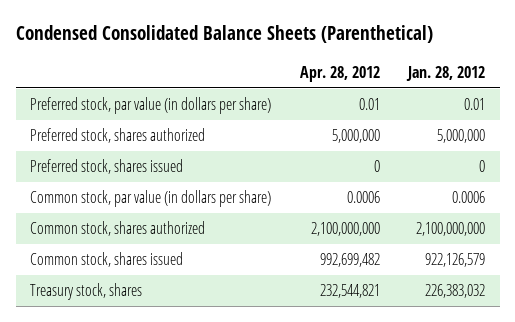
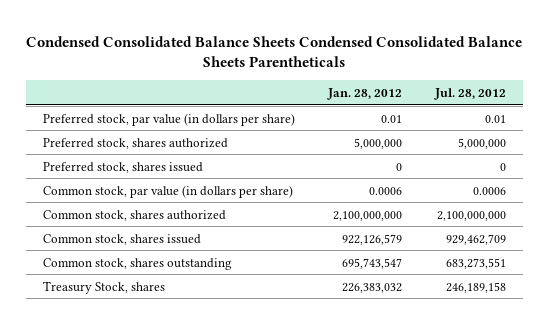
[15,25,433,44] Condensed Consolidated Balance Sheets (Parenthetical) -> [26,35,523,68] Condensed Consolidated Balance Sheets Condensed Consolidated Balance Sheets Parentheticals
[299,65,380,82] Apr. 28, 2012 -> none
none -> [434,87,507,100] Jul. 28, 2012
none -> [42,257,232,270] Common stock, shares outstanding
[29,283,142,301] Treasury stock, shares -> [42,280,165,294] Treasury Stock, shares

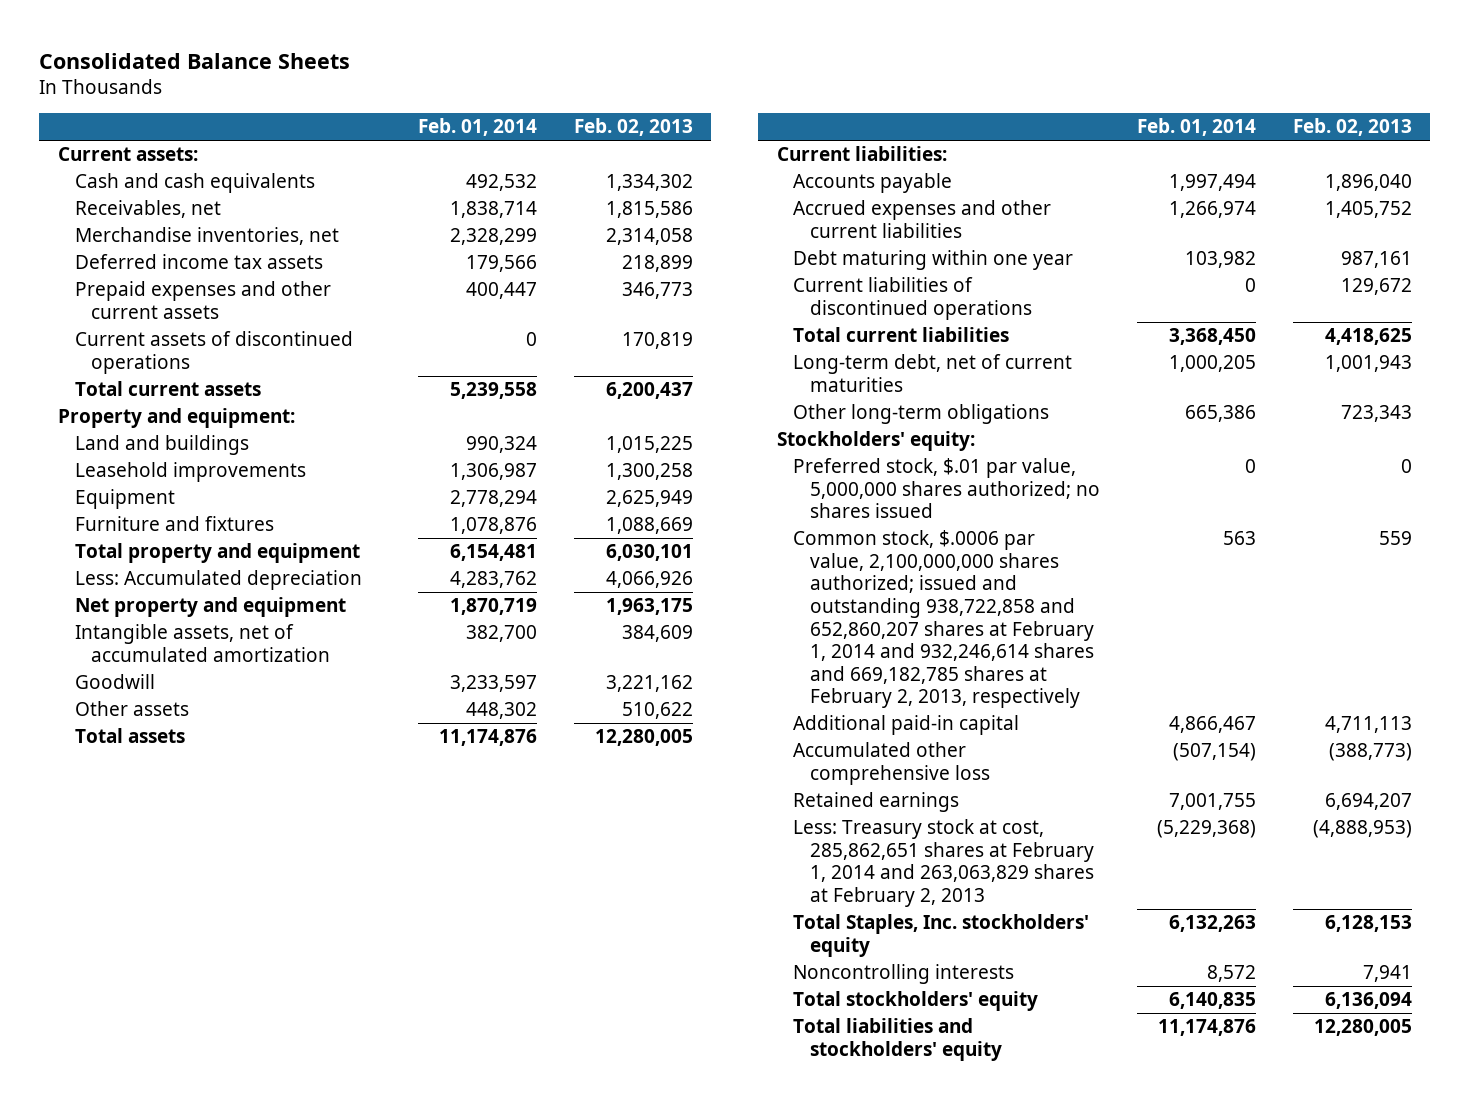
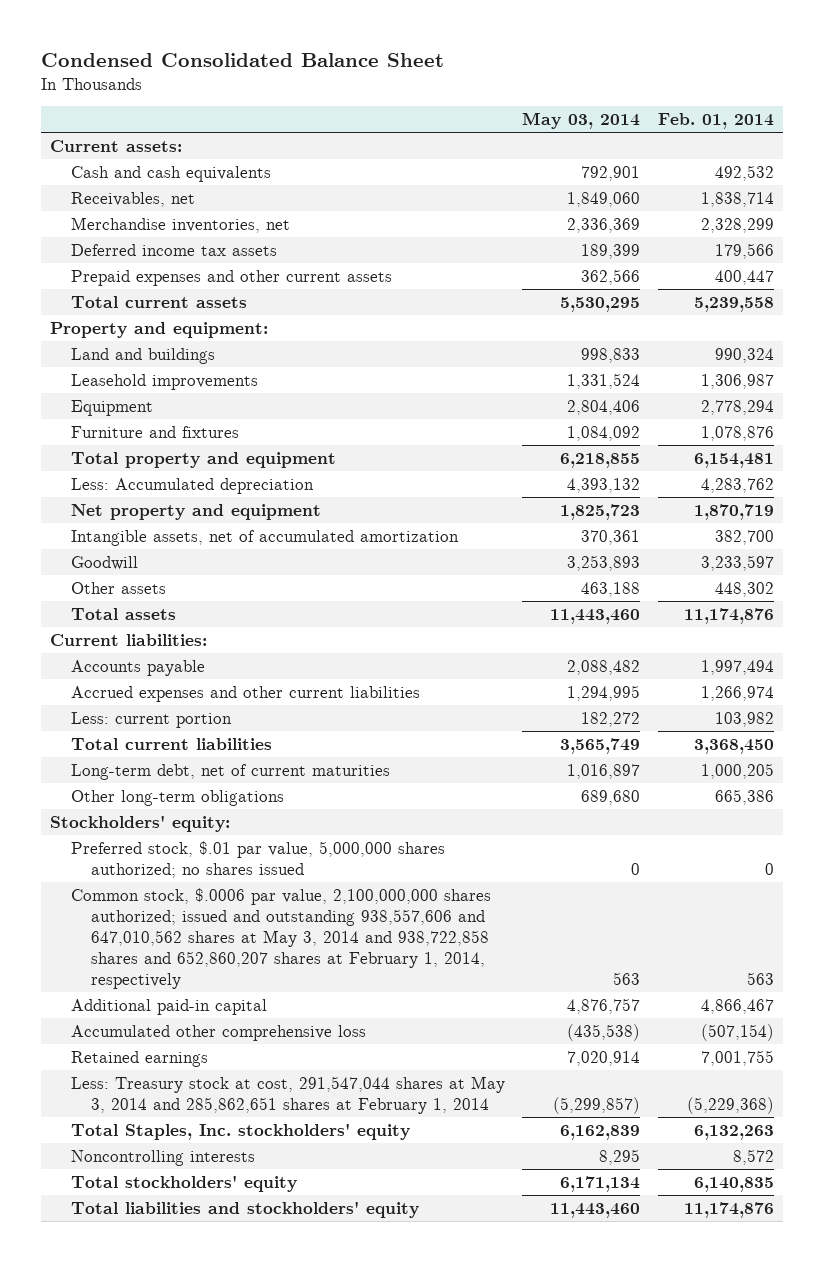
[39,52,351,69] Consolidated Balance Sheets -> [40,52,444,67] Condensed Consolidated Balance Sheet
[573,118,693,137] Feb. 02, 2013 -> none
none -> [522,112,641,130] May 03, 2014
[74,331,353,374] Current assets of discontinued operations -> none
[793,277,1033,320] Current liabilities of discontinued operations -> none
[793,250,1074,271] Debt maturing within one year -> [70,711,232,728] Less: current portion
[793,530,1095,709] Common stock, $.0006 par value, 2,100,000,000 shares authorized; issued and outstanding 938,722,858 and 652,860,207 shares at February 1, 2014 and 932,246,614 shares and 669,182,785 shares at February 2, 2013, respectively -> [70,887,491,990] Common stock, $.0006 par value, 2,100,000,000 shares authorized; issued and outstanding 938,557,606 and 647,010,562 shares at May 3, 2014 and 938,722,858 shares and 652,860,207 shares at February 1, 2014, respectively
[793,819,1095,908] Less: Treasury stock at cost, 285,862,651 shares at February 1, 2014 and 263,063,829 shares at February 2, 2013 -> [70,1075,505,1114] Less: Treasury stock at cost, 291,547,044 shares at May 3, 2014 and 285,862,651 shares at February 1, 2014

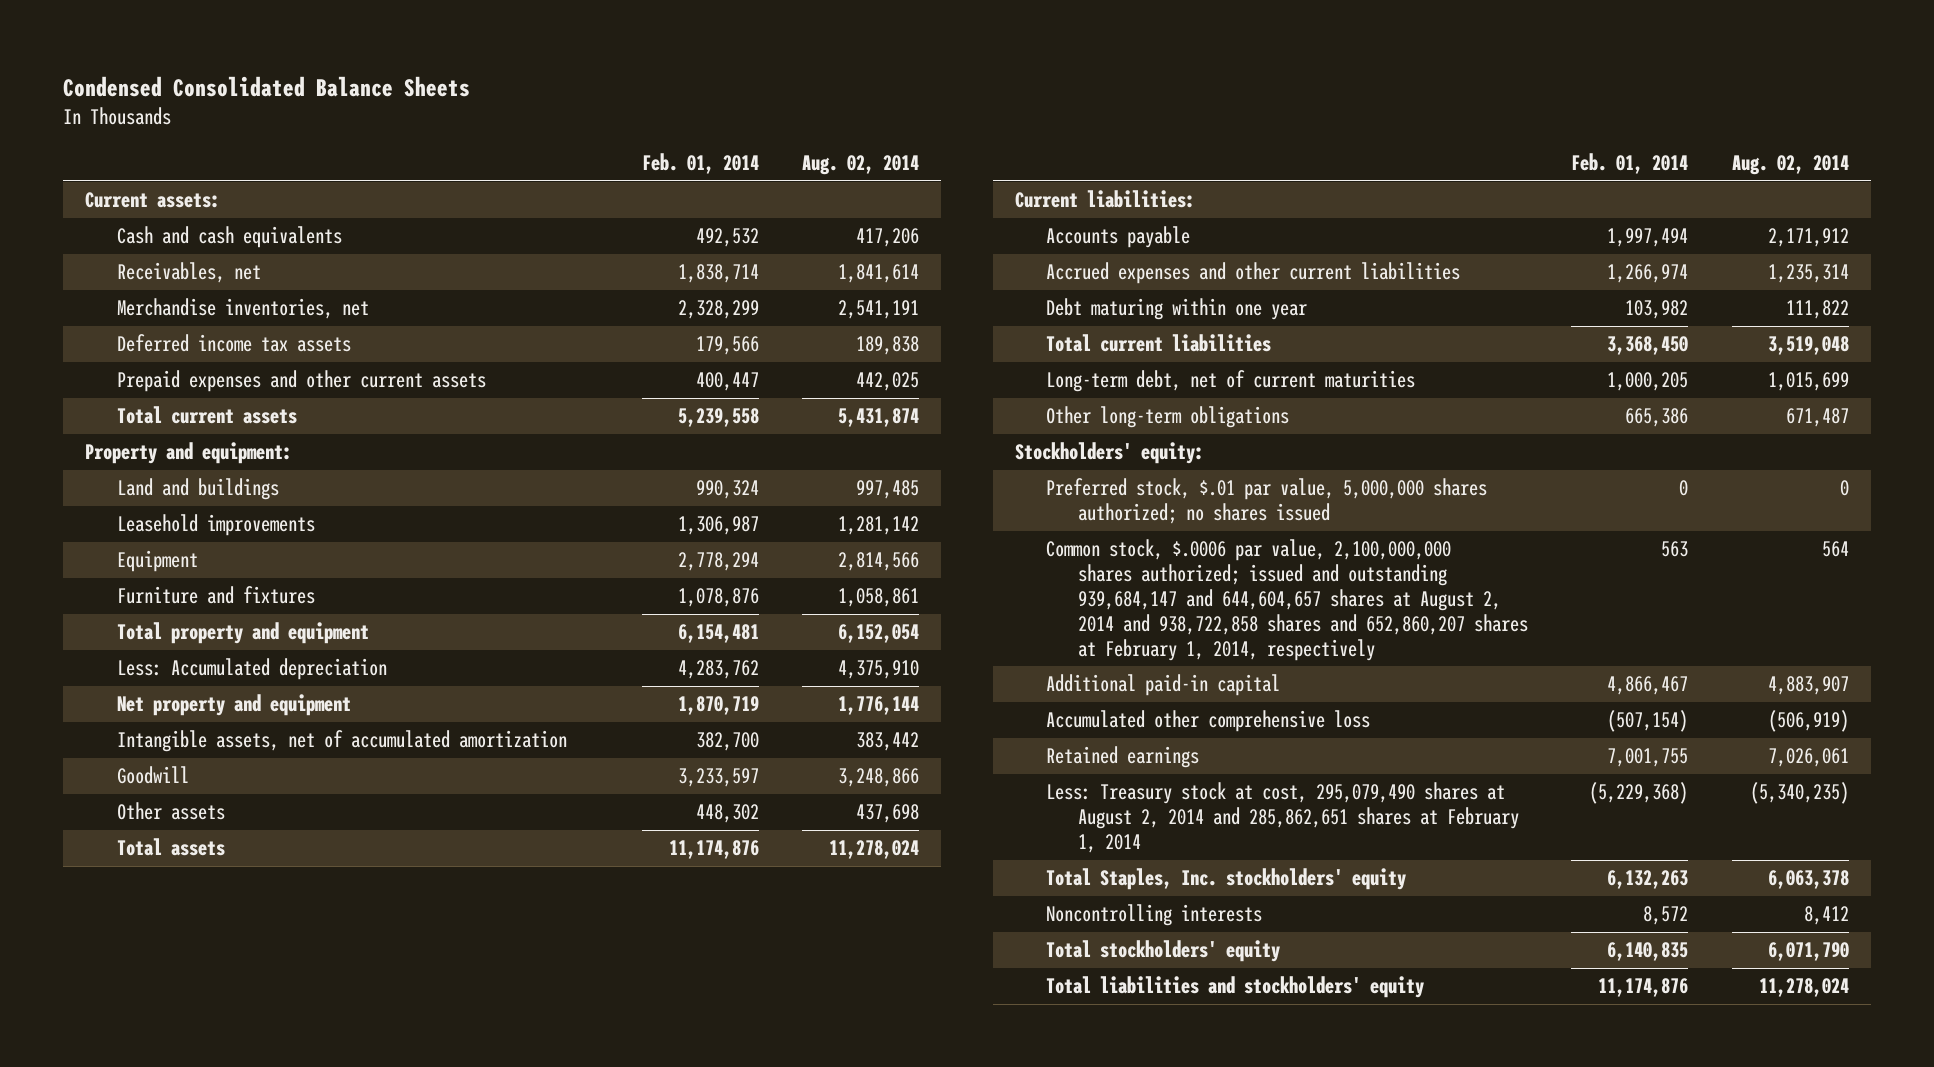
[40,52,444,67] Condensed Consolidated Balance Sheet -> [63,75,471,97] Condensed Consolidated Balance Sheets
[522,112,641,130] May 03, 2014 -> none
none -> [802,155,920,176] Aug. 02, 2014
[70,711,232,728] Less: current portion -> [1046,298,1308,321] Debt maturing within one year
[70,887,491,990] Common stock, $.0006 par value, 2,100,000,000 shares authorized; issued and outstanding 938,557,606 and 647,010,562 shares at May 3, 2014 and 938,722,858 shares and 652,860,207 shares at February 1, 2014, respectively -> [1046,539,1528,661] Common stock, $.0006 par value, 2,100,000,000 shares authorized; issued and outstanding 939,684,147 and 644,604,657 shares at August 2, 2014 and 938,722,858 shares and 652,860,207 shares at February 1, 2014, respectively
[70,1075,505,1114] Less: Treasury stock at cost, 291,547,044 shares at May 3, 2014 and 285,862,651 shares at February 1, 2014 -> [1046,782,1519,853] Less: Treasury stock at cost, 295,079,490 shares at August 2, 2014 and 285,862,651 shares at February 1, 2014

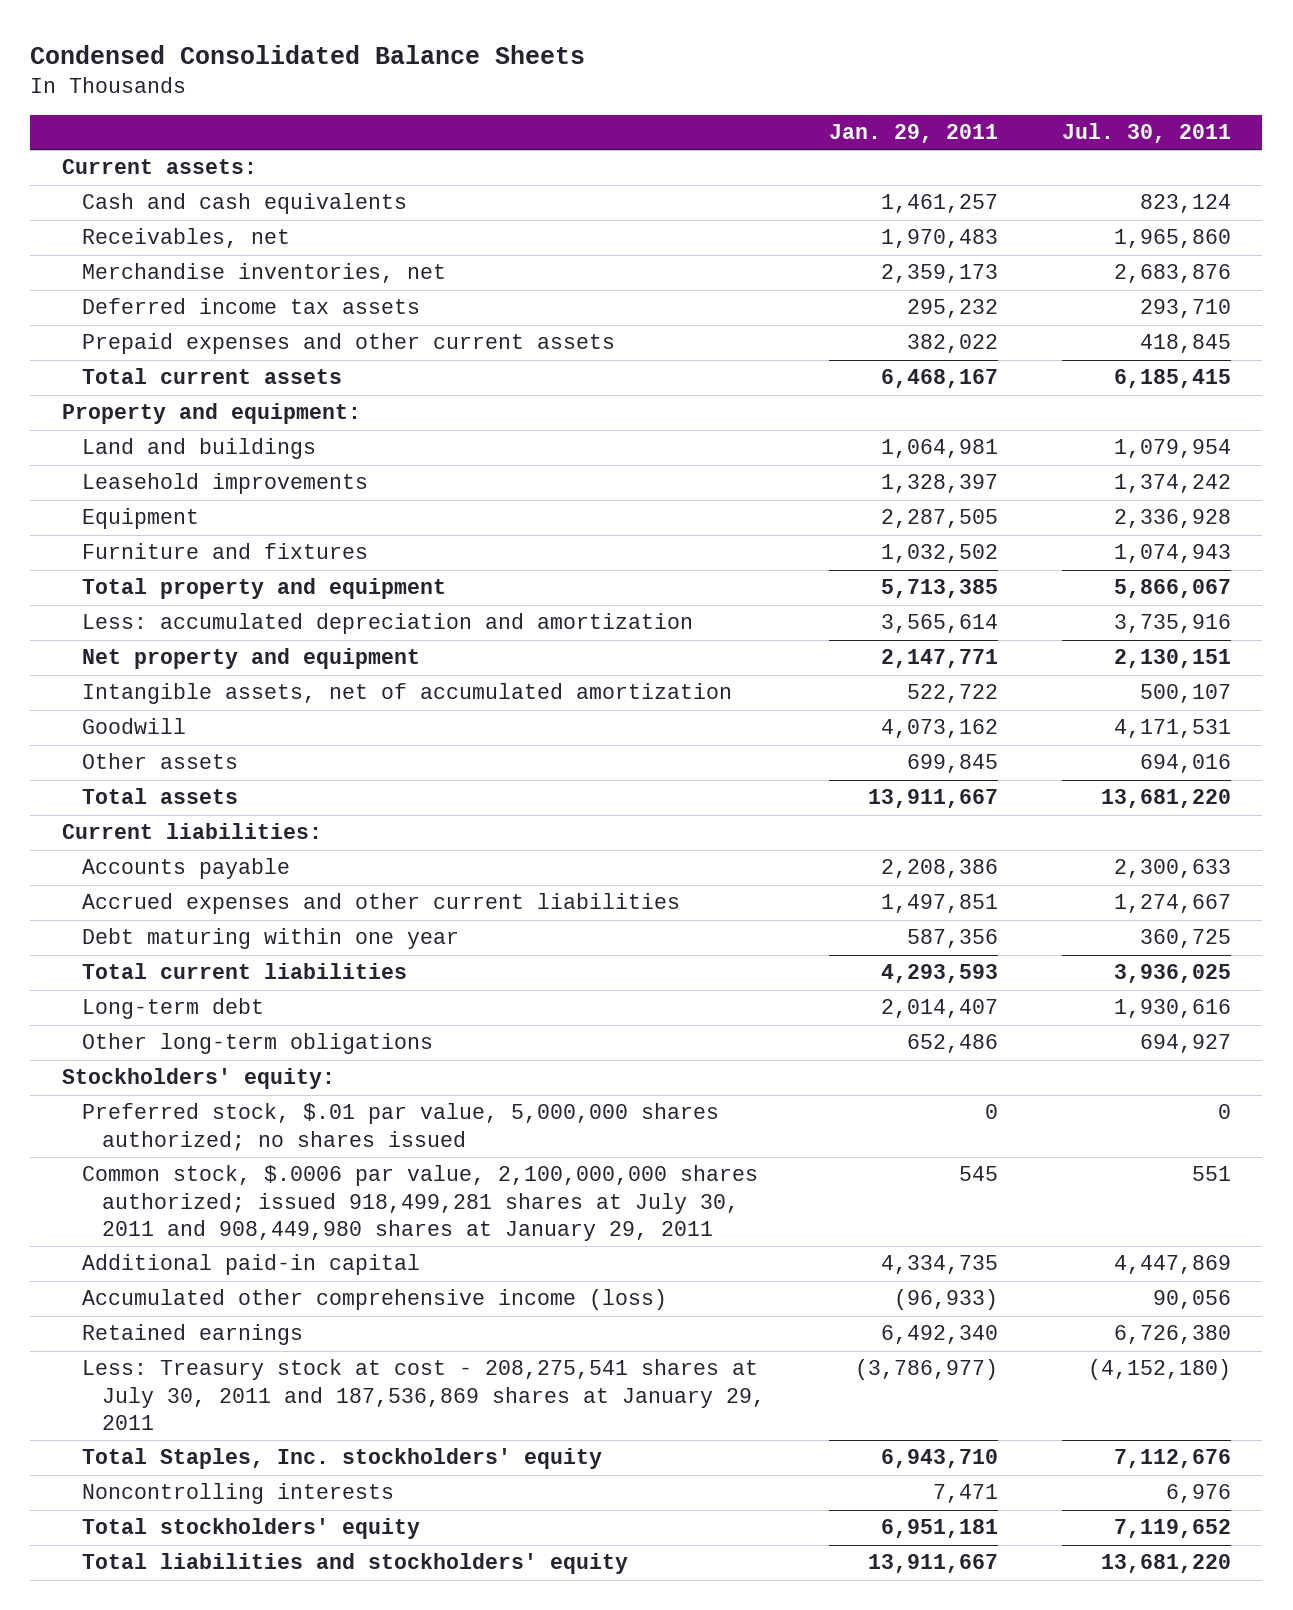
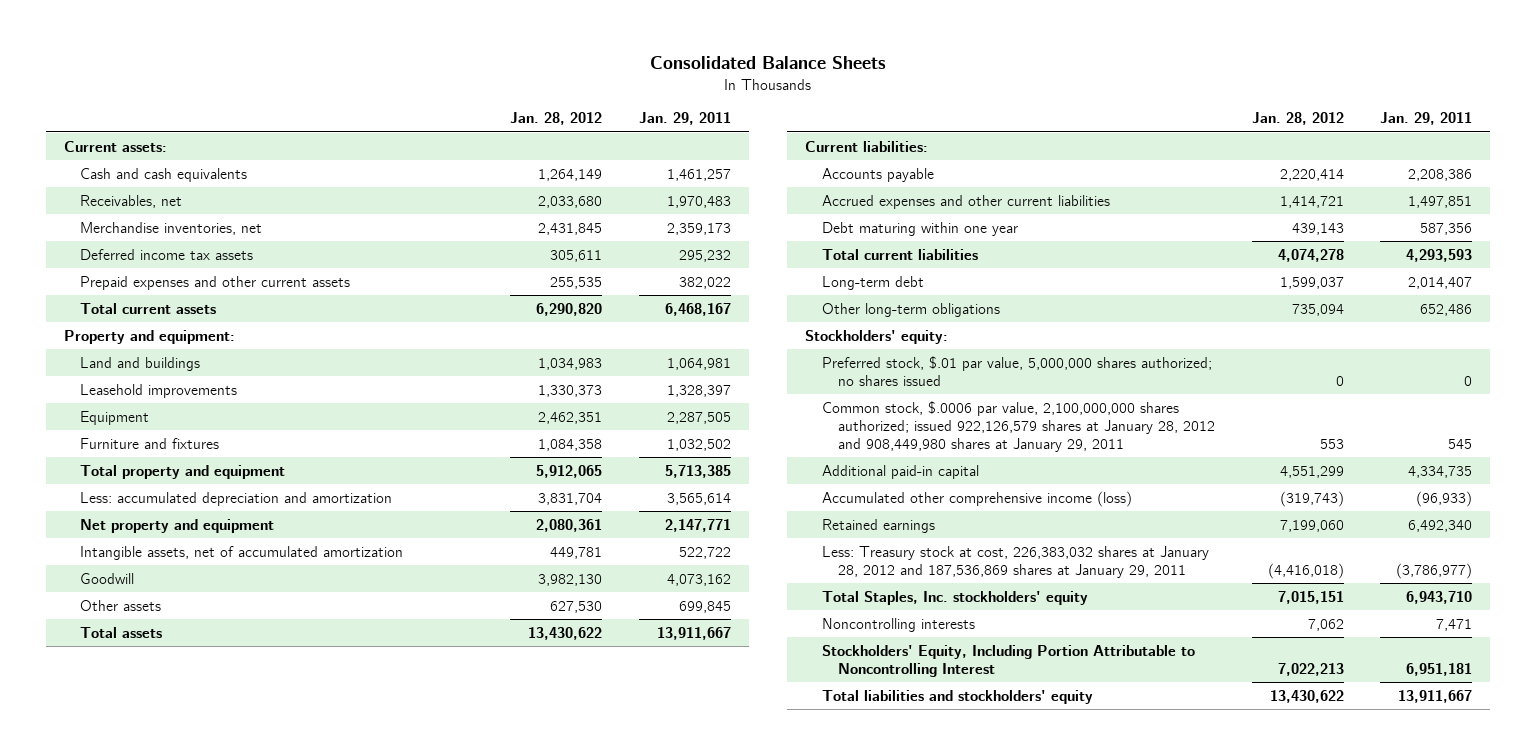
[30,44,586,64] Condensed Consolidated Balance Sheets -> [650,56,887,70] Consolidated Balance Sheets
[1061,122,1231,143] Jul. 30, 2011 -> none
none -> [510,112,603,126] Jan. 28, 2012
[82,1165,759,1242] Common stock, $.0006 par value, 2,100,000,000 shares authorized; issued 918,499,281 shares at July 30, 2011 and 908,449,980 shares at January 29, 2011 -> [821,400,1215,452] Common stock, $.0006 par value, 2,100,000,000 shares authorized; issued 922,126,579 shares at January 28, 2012 and 908,449,980 shares at January 29, 2011
[82,1359,766,1431] Less: Treasury stock at cost - 208,275,541 shares at July 30, 2011 and 187,536,869 shares at January 29, 2011 -> [821,545,1209,578] Less: Treasury stock at cost, 226,383,032 shares at January 28, 2012 and 187,536,869 shares at January 29, 2011
[82,1518,421,1540] Total stockholders' equity -> [821,644,1195,677] Stockholders' Equity, Including Portion Attributable to Noncontrolling Interest

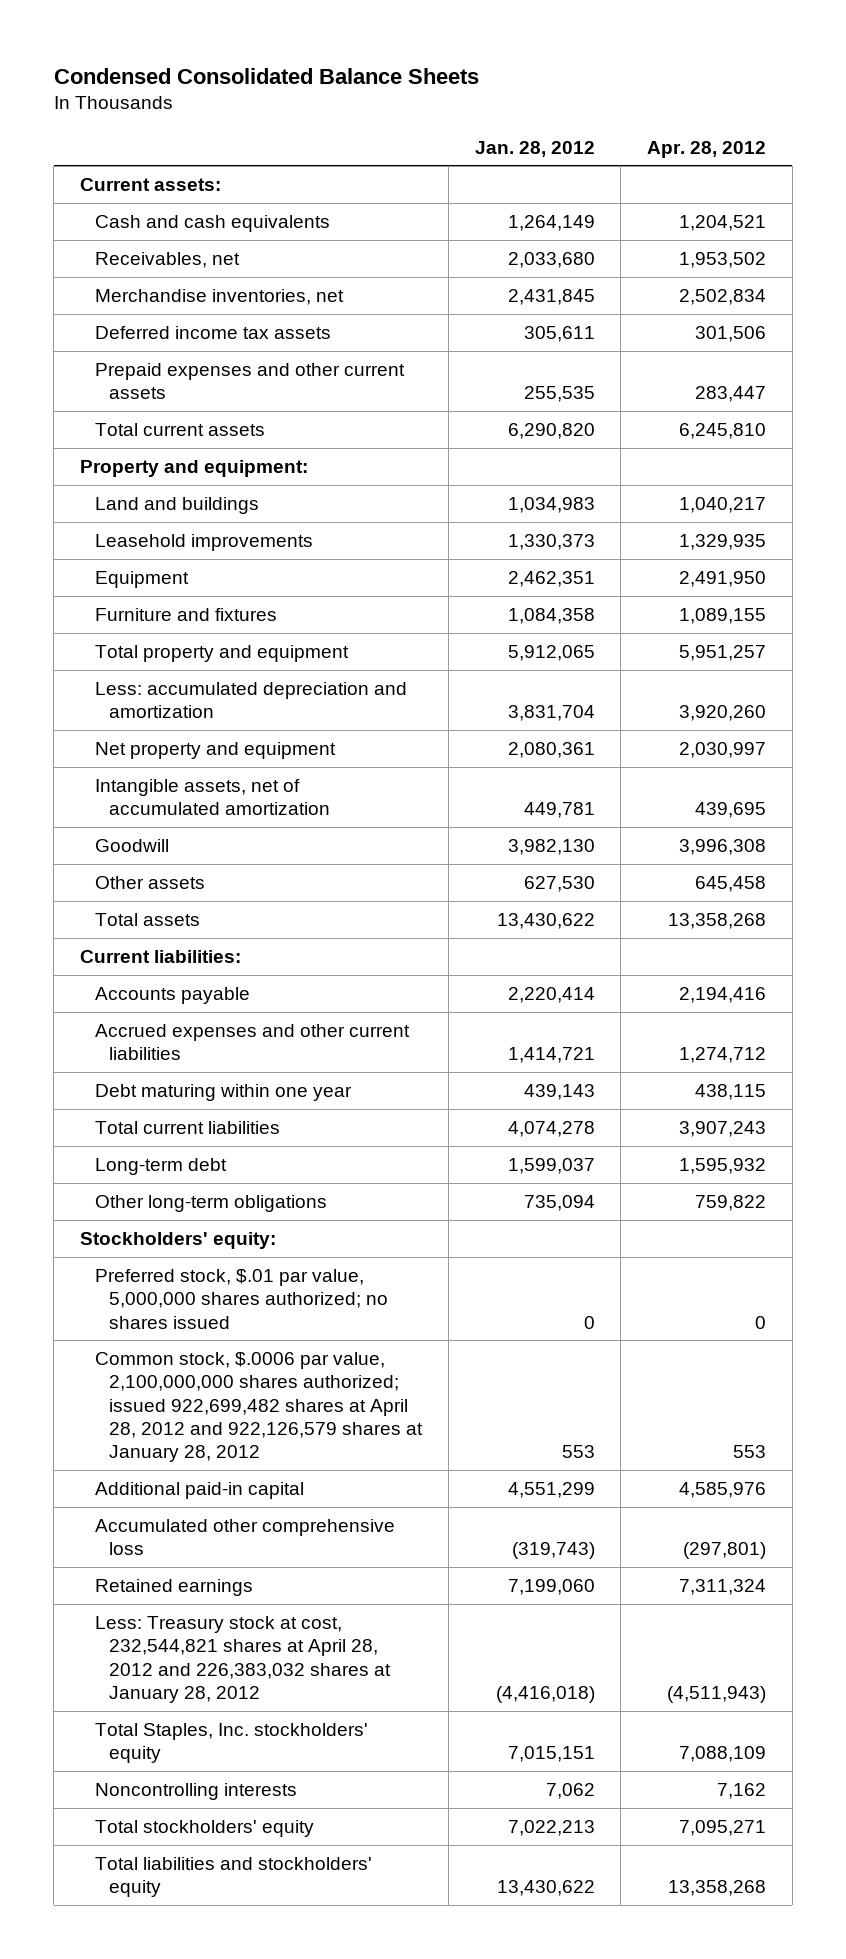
[650,56,887,70] Consolidated Balance Sheets -> [53,67,479,84] Condensed Consolidated Balance Sheets
[638,112,731,126] Jan. 29, 2011 -> none
none -> [647,140,767,158] Apr. 28, 2012
[821,400,1215,452] Common stock, $.0006 par value, 2,100,000,000 shares authorized; issued 922,126,579 shares at January 28, 2012 and 908,449,980 shares at January 29, 2011 -> [94,1351,424,1463] Common stock, $.0006 par value, 2,100,000,000 shares authorized; issued 922,699,482 shares at April 28, 2012 and 922,126,579 shares at January 28, 2012
[821,490,1132,507] Accumulated other comprehensive income (loss) -> [94,1518,395,1556] Accumulated other comprehensive loss
[821,545,1209,578] Less: Treasury stock at cost, 226,383,032 shares at January 28, 2012 and 187,536,869 shares at January 29, 2011 -> [94,1615,392,1703] Less: Treasury stock at cost, 232,544,821 shares at April 28, 2012 and 226,383,032 shares at January 28, 2012
[821,644,1195,677] Stockholders' Equity, Including Portion Attributable to Noncontrolling Interest -> [94,1819,314,1837] Total stockholders' equity

